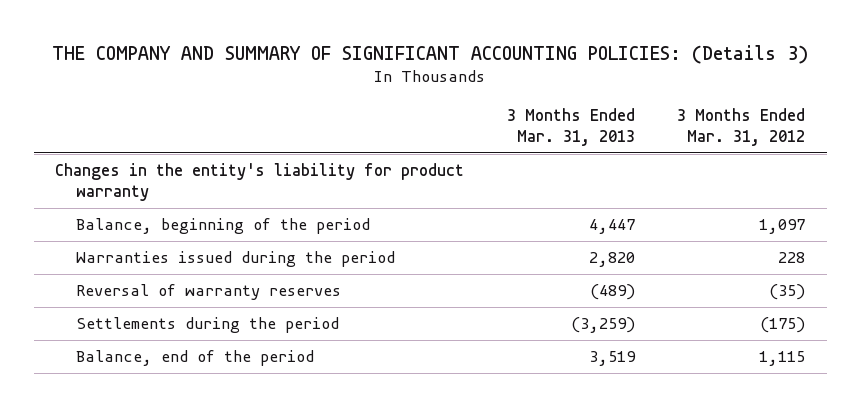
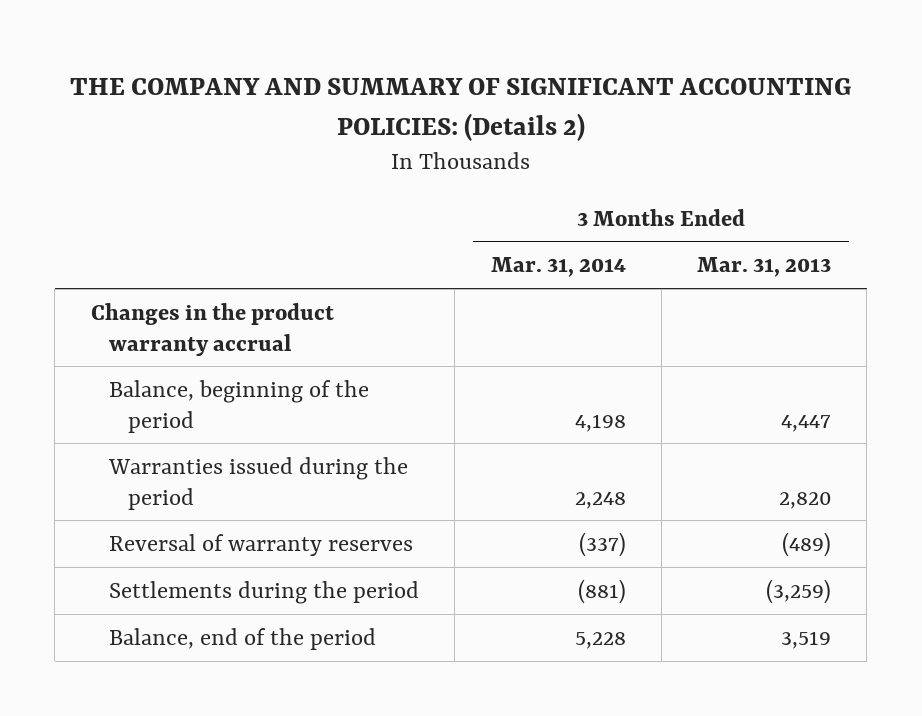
[52,44,809,64] THE COMPANY AND SUMMARY OF SIGNIFICANT ACCOUNTING POLICIES: (Details 3) -> [69,77,851,141] THE COMPANY AND SUMMARY OF SIGNIFICANT ACCOUNTING POLICIES: (Details 2)
[677,107,806,146] 3 Months Ended Mar. 31, 2012 -> none
none -> [490,257,626,278] Mar. 31, 2014
[55,163,465,202] Changes in the entity's liability for product warranty -> [90,302,334,356] Changes in the product warranty accrual

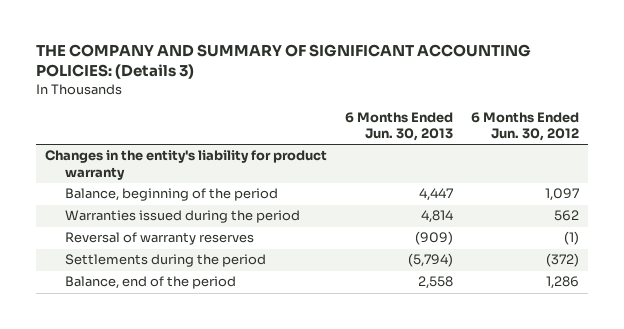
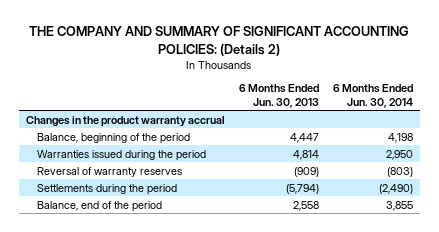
[36,44,532,80] THE COMPANY AND SUMMARY OF SIGNIFICANT ACCOUNTING POLICIES: (Details 3) -> [29,26,410,56] THE COMPANY AND SUMMARY OF SIGNIFICANT ACCOUNTING POLICIES: (Details 2)
[471,112,580,142] 6 Months Ended Jun. 30, 2012 -> none
none -> [333,84,414,108] 6 Months Ended Jun. 30, 2014
[45,150,328,180] Changes in the entity's liability for product warranty -> [25,115,225,127] Changes in the product warranty accrual

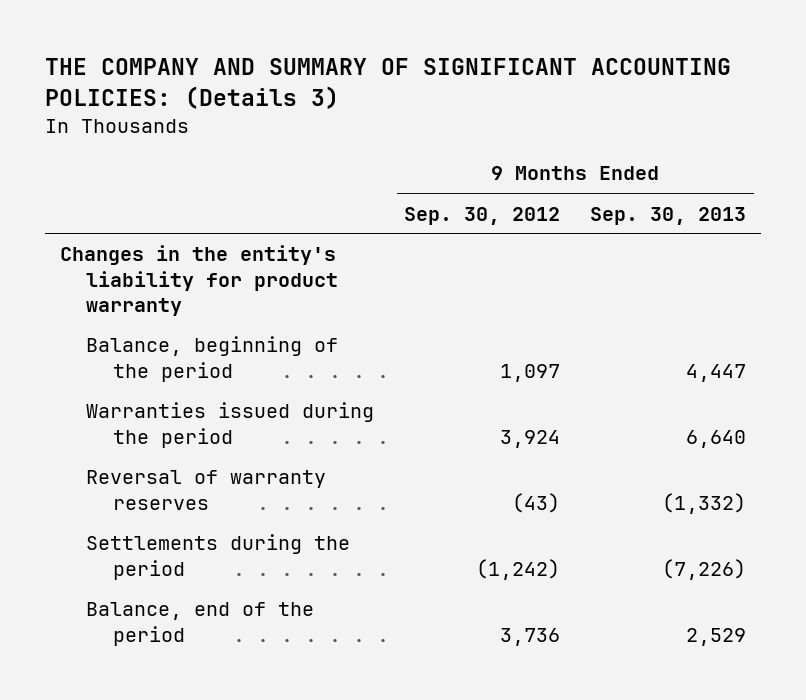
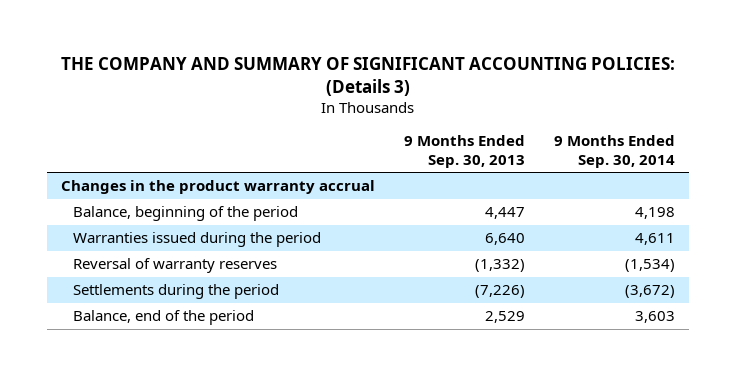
[404,206,561,225] Sep. 30, 2012 -> none
none -> [553,135,675,168] 9 Months Ended Sep. 30, 2014
[59,245,339,317] Changes in the entity's liability for product warranty -> [61,180,376,195] Changes in the product warranty accrual

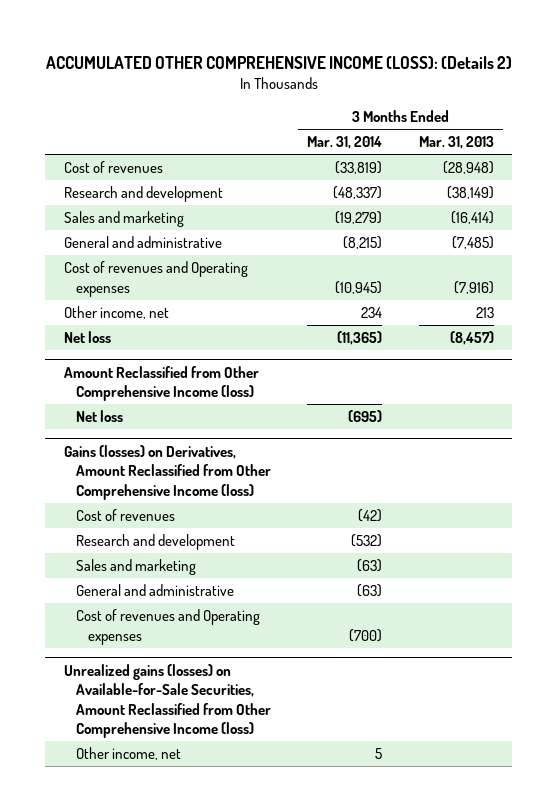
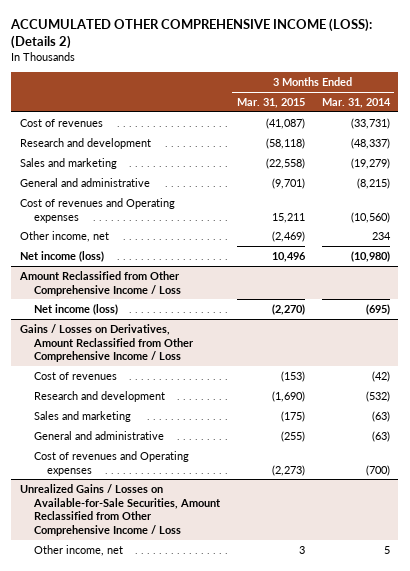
[418,136,494,150] Mar. 31, 2013 -> none
none -> [236,98,305,109] Mar. 31, 2015
[335,161,383,175] (33,819) -> [350,117,390,129] (33,731)
[335,280,383,294] (10,945) -> [350,211,390,223] (10,560)
[63,331,111,344] Net loss -> [19,250,104,262] Net income (loss)
[337,331,383,346] (11,365) -> [350,250,390,262] (10,980)
[63,365,259,402] Amount Reclassified from Other Comprehensive Income (loss) -> [18,270,181,296] Amount Reclassified from Other Comprehensive Income / Loss
[75,410,123,423] Net loss -> [33,303,118,315] Net income (loss)
[63,444,271,500] Gains (losses) on Derivatives, Amount Reclassified from Other Comprehensive Income (loss) -> [19,323,194,363] Gains / Losses on Derivatives, Amount Reclassified from Other Comprehensive Income / Loss
[63,663,271,739] Unrealized gains (losses) on Available-for-Sale Securities, Amount Reclassified from Other Comprehensive Income (loss) -> [19,483,221,537] Unrealized Gains / Losses on Available-for-Sale Securities, Amount Reclassified from Other Comprehensive Income / Loss

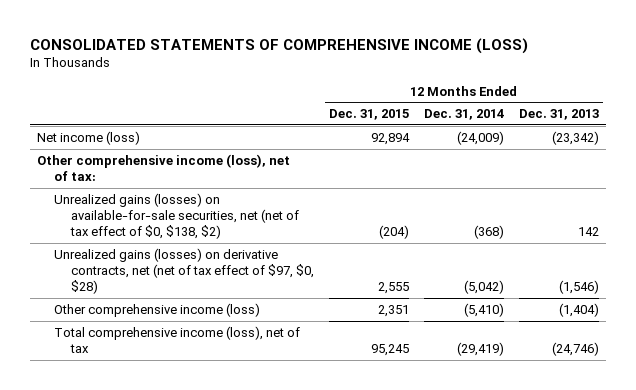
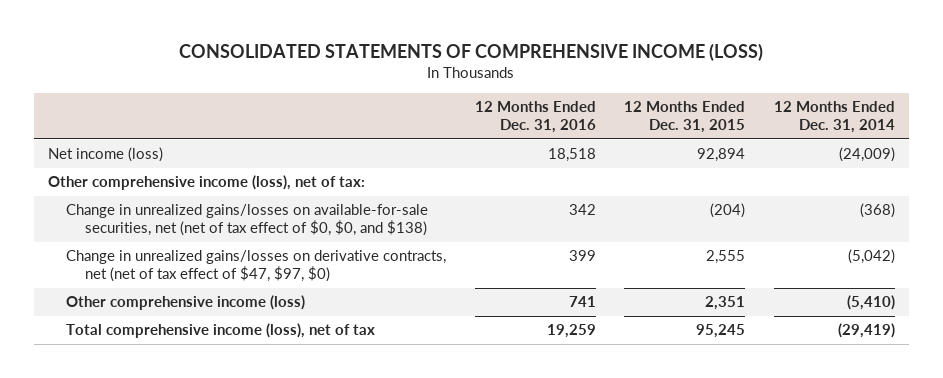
[518,109,599,121] Dec. 31, 2013 -> none
none -> [474,101,596,134] 12 Months Ended Dec. 31, 2016
[54,192,300,240] Unrealized gains (losses) on available-for-sale securities, net (net of tax effect of $0, $138, $2) -> [66,204,429,237] Change in unrealized gains/losses on available-for-sale securities, net (net of tax effect of $0, $0, and $138)
[54,247,315,295] Unrealized gains (losses) on derivative contracts, net (net of tax effect of $97, $0, $28) -> [66,250,447,283] Change in unrealized gains/losses on derivative contracts, net (net of tax effect of $47, $97, $0)

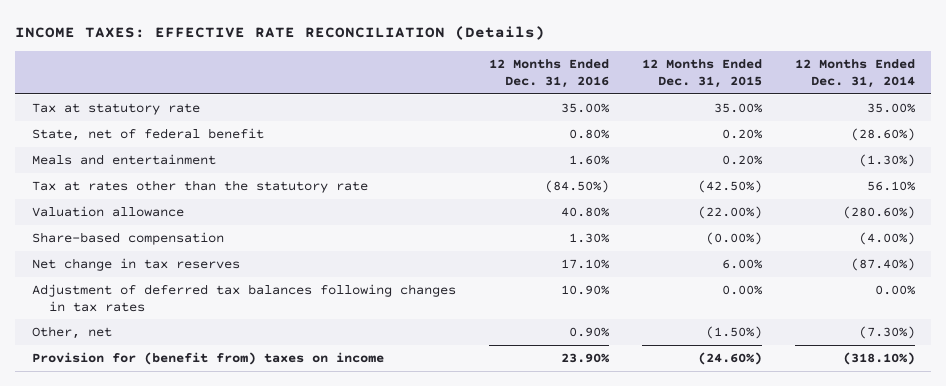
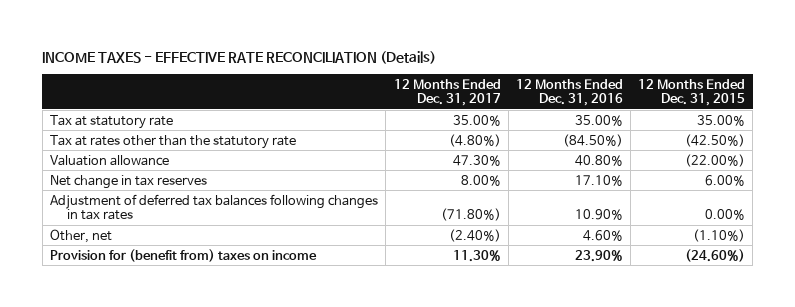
[15,26,546,41] INCOME TAXES: EFFECTIVE RATE RECONCILIATION (Details) -> [42,50,437,64] INCOME TAXES - EFFECTIVE RATE RECONCILIATION (Details)
[794,59,915,88] 12 Months Ended Dec. 31, 2014 -> none
none -> [393,78,501,106] 12 Months Ended Dec. 31, 2017
[31,127,264,141] State, net of federal benefit -> none
[31,153,216,165] Meals and entertainment -> none
[31,231,224,245] Share-based compensation -> none
[568,326,610,337] 0.90% -> [582,229,623,241] 4.60%
[705,325,762,339] (1.50%) -> [693,228,746,242] (1.10%)

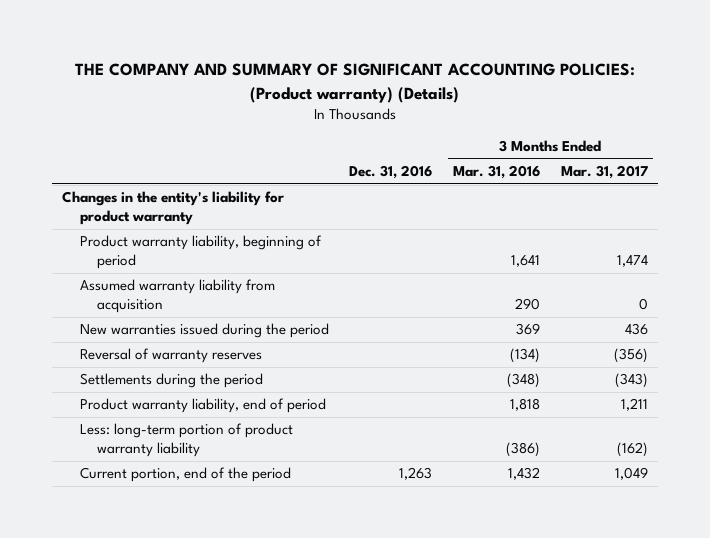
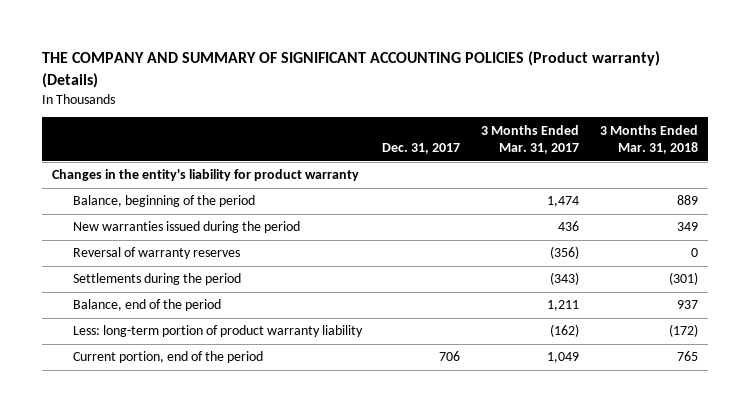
[74,63,635,103] THE COMPANY AND SUMMARY OF SIGNIFICANT ACCOUNTING POLICIES: (Product warranty) (Details) -> [41,51,660,88] THE COMPANY AND SUMMARY OF SIGNIFICANT ACCOUNTING POLICIES (Product warranty) (Details)
[349,165,433,180] Dec. 31, 2016 -> none
[453,165,541,180] Mar. 31, 2016 -> none
none -> [382,143,461,155] Dec. 31, 2017
none -> [599,124,698,155] 3 Months Ended Mar. 31, 2018
[79,279,275,314] Assumed warranty liability from acquisition -> none
[79,235,322,270] Product warranty liability, beginning of period -> [72,195,255,208] Balance, beginning of the period
[79,398,326,414] Product warranty liability, end of period -> [72,299,221,312] Balance, end of the period

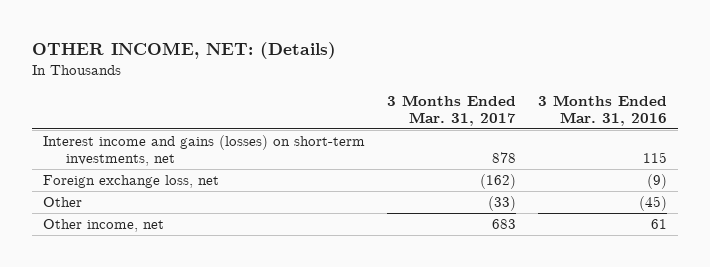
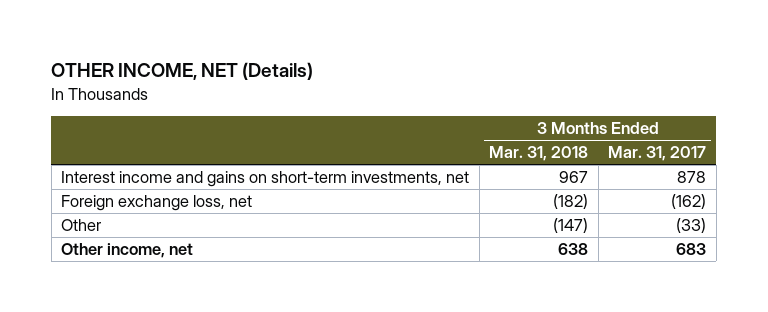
[32,42,337,60] OTHER INCOME, NET: (Details) -> [51,62,314,81] OTHER INCOME, NET (Details)
[537,94,667,126] 3 Months Ended Mar. 31, 2016 -> none
none -> [489,146,589,162] Mar. 31, 2018
[43,135,366,167] Interest income and gains (losses) on short-term investments, net -> [61,171,470,188] Interest income and gains on short-term investments, net

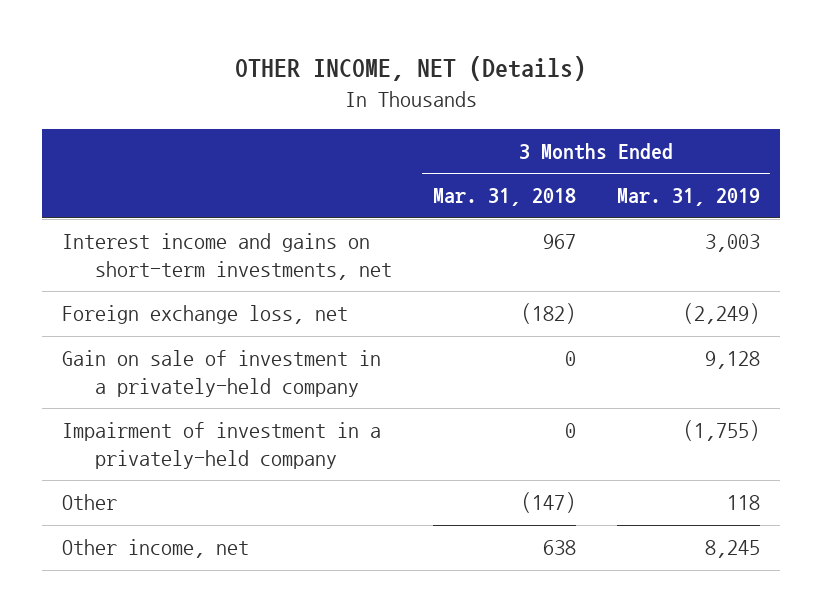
[608,146,707,162] Mar. 31, 2017 -> none
none -> [616,188,760,207] Mar. 31, 2019
none -> [62,350,382,398] Gain on sale of investment in a privately-held company
none -> [62,422,382,470] Impairment of investment in a privately-held company

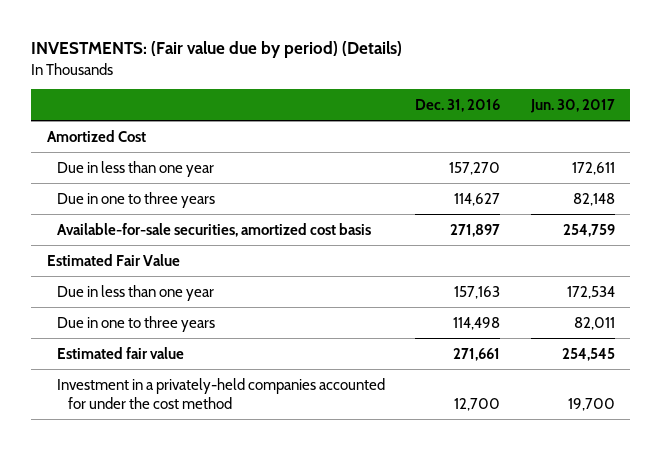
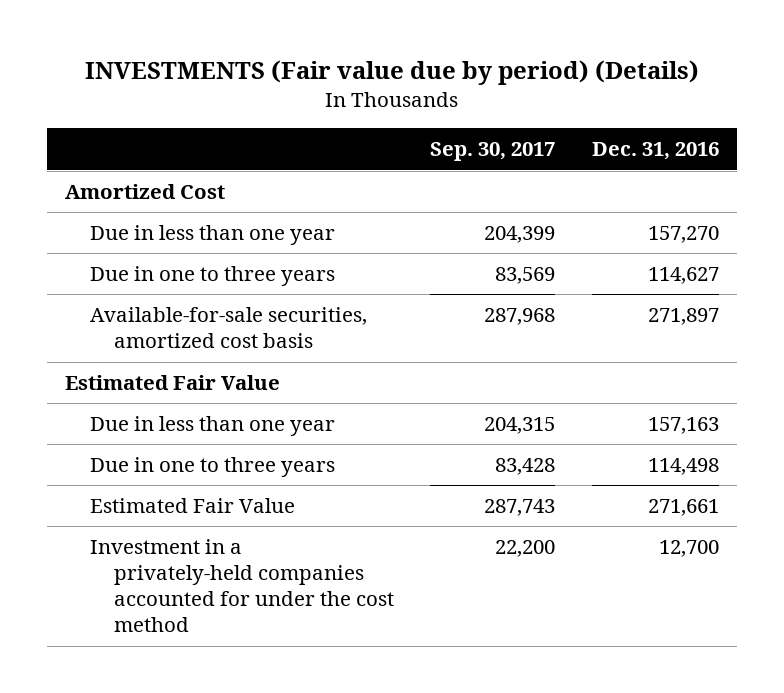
[31,41,403,59] INVESTMENTS: (Fair value due by period) (Details) -> [85,60,700,86] INVESTMENTS (Fair value due by period) (Details)
[529,99,615,114] Jun. 30, 2017 -> none
none -> [430,142,556,162] Sep. 30, 2017
[57,346,185,359] Estimated fair value -> [89,498,295,514] Estimated Fair Value

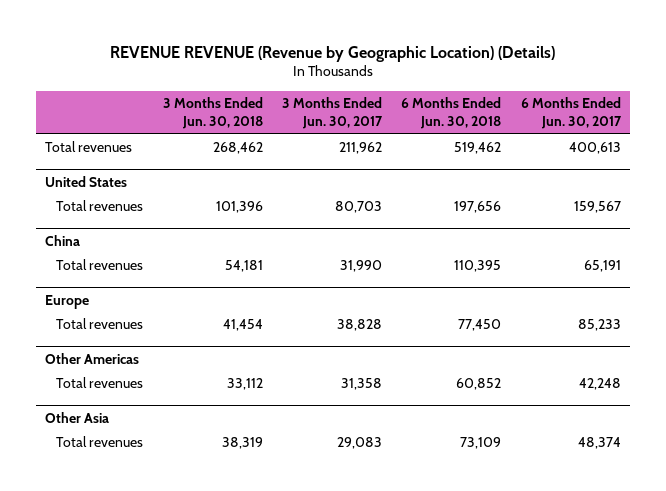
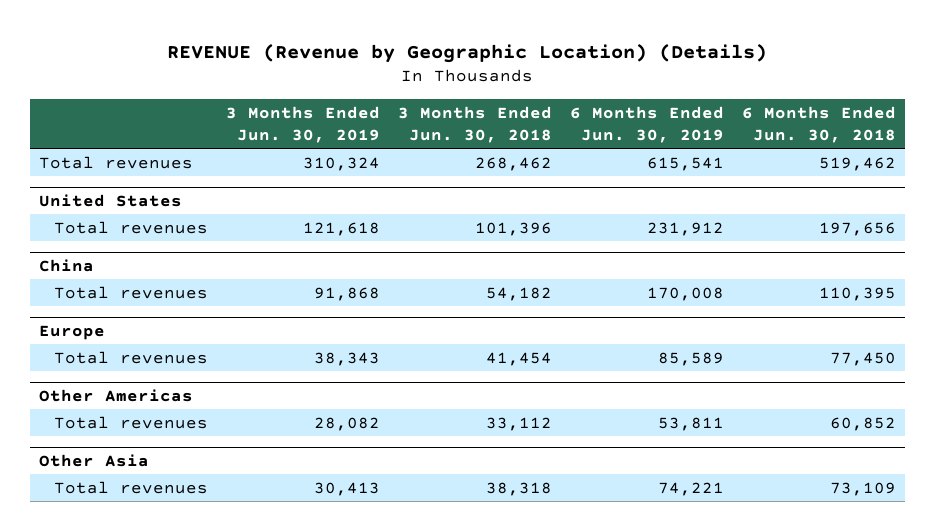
[109,45,555,62] REVENUE REVENUE (Revenue by Geographic Location) (Details) -> [167,43,768,63] REVENUE (Revenue by Geographic Location) (Details)
[281,96,383,130] 3 Months Ended Jun. 30, 2017 -> none
[520,96,622,130] 6 Months Ended Jun. 30, 2017 -> none
none -> [225,105,380,143] 3 Months Ended Jun. 30, 2019
none -> [569,105,724,143] 6 Months Ended Jun. 30, 2019
[224,260,263,273] 54,181 -> [485,286,552,301] 54,182
[221,437,263,450] 38,319 -> [485,481,552,496] 38,318

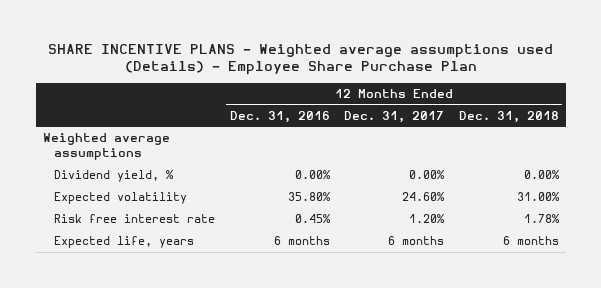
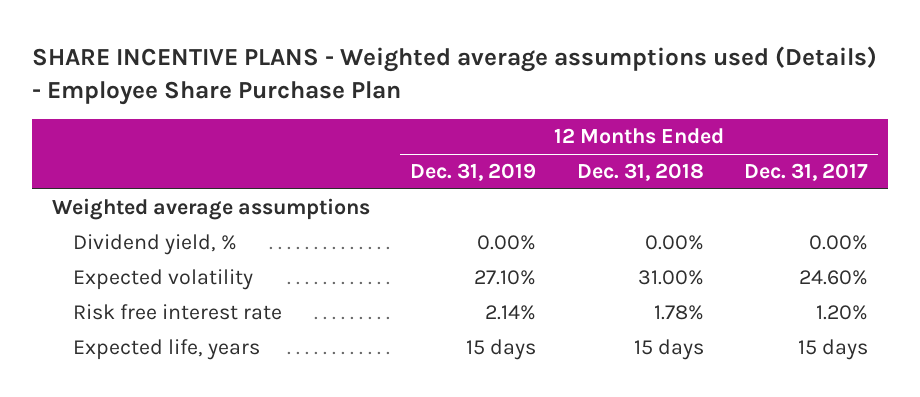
[229,110,330,123] Dec. 31, 2016 -> none
none -> [410,163,537,182] Dec. 31, 2019
[388,236,445,246] 6 months -> [798,339,869,361] 15 days
[502,236,559,246] 6 months -> [633,339,704,361] 15 days

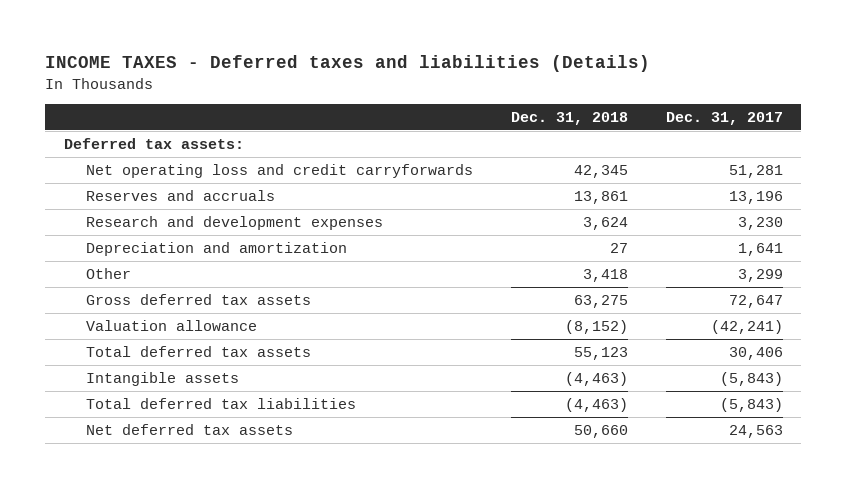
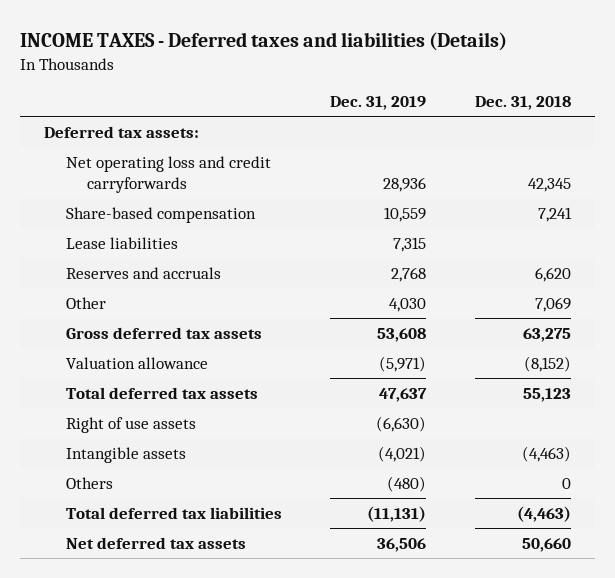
[665,111,783,125] Dec. 31, 2017 -> none
none -> [330,96,427,111] Dec. 31, 2019
[86,216,384,231] Research and development expenses -> none
[86,242,348,257] Depreciation and amortization -> none
none -> [65,206,256,223] Share-based compensation
none -> [65,236,178,249] Lease liabilities
[573,191,628,205] 13,861 -> [534,266,571,282] 6,620
[582,269,628,283] 3,418 -> [534,296,571,312] 7,069
none -> [65,416,196,433] Right of use assets
none -> [65,476,113,489] Others

